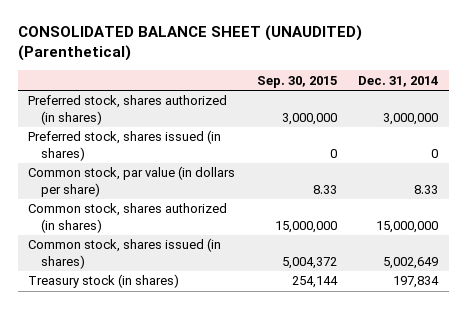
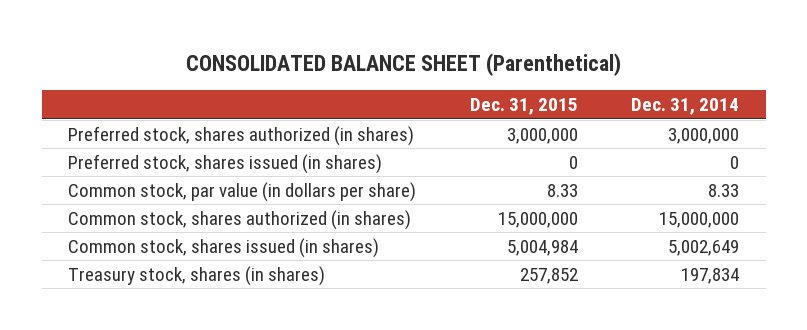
[17,25,362,62] CONSOLIDATED BALANCE SHEET (UNAUDITED) (Parenthetical) -> [185,53,621,77] CONSOLIDATED BALANCE SHEET (Parenthetical)
[256,75,337,88] Sep. 30, 2015 -> none
none -> [469,98,578,116] Dec. 31, 2015
[28,274,180,289] Treasury stock (in shares) -> [68,265,326,286] Treasury stock, shares (in shares)

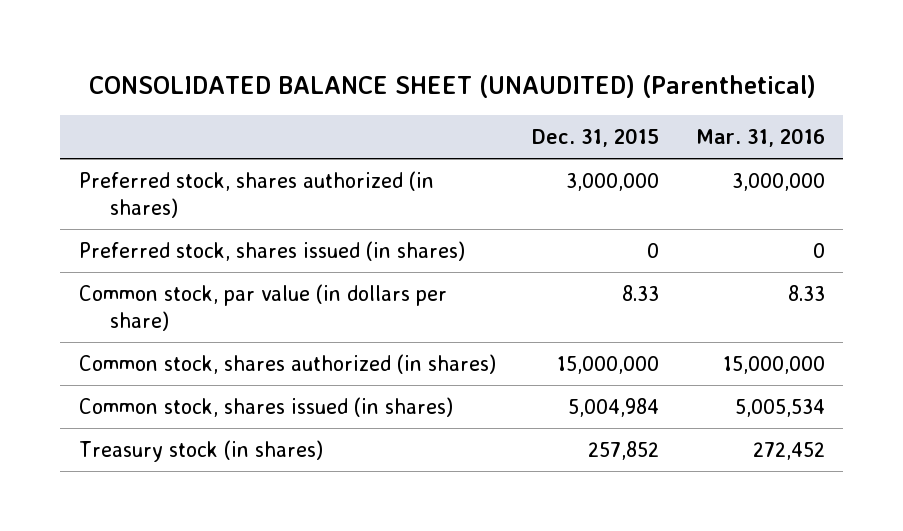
[185,53,621,77] CONSOLIDATED BALANCE SHEET (Parenthetical) -> [88,74,816,98] CONSOLIDATED BALANCE SHEET (UNAUDITED) (Parenthetical)
[631,98,740,116] Dec. 31, 2014 -> none
none -> [695,128,825,148] Mar. 31, 2016
[68,265,326,286] Treasury stock, shares (in shares) -> [78,439,323,462] Treasury stock (in shares)

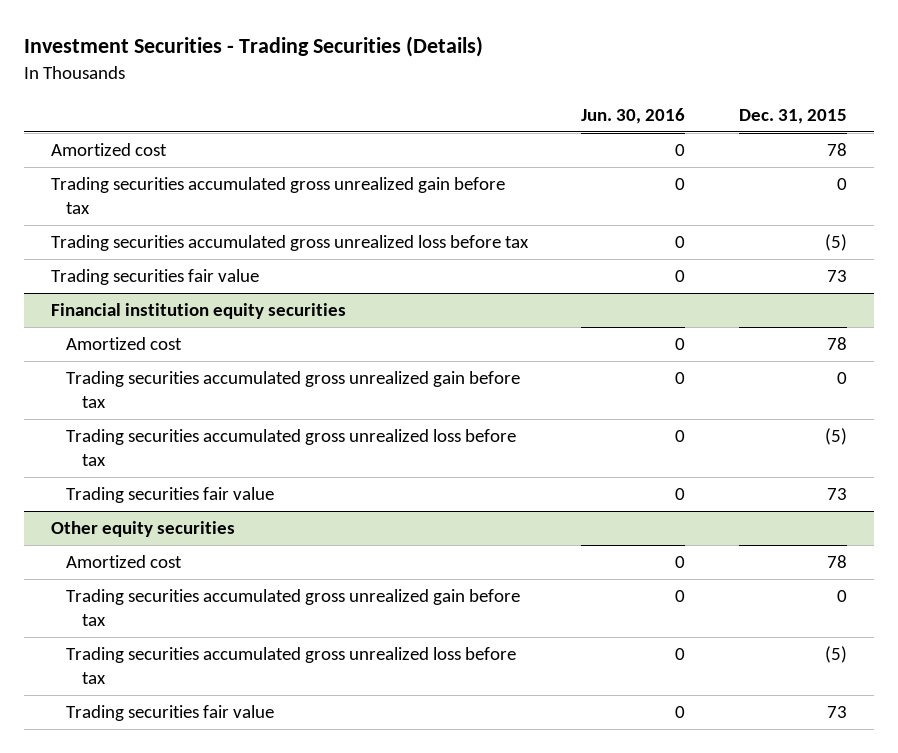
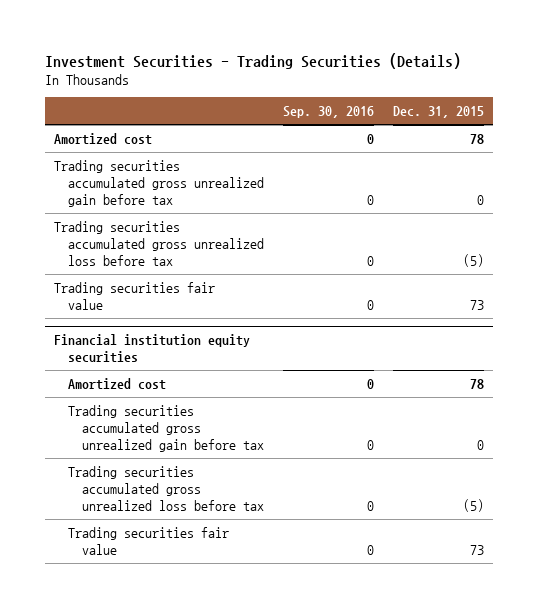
[581,107,686,124] Jun. 30, 2016 -> none
none -> [283,105,375,118] Sep. 30, 2016
[50,521,235,538] Other equity securities -> none
[66,555,183,569] Amortized cost -> none
[66,589,521,627] Trading securities accumulated gross unrealized gain before tax -> none
[66,647,517,685] Trading securities accumulated gross unrealized loss before tax -> none
[66,705,275,722] Trading securities fair value -> none

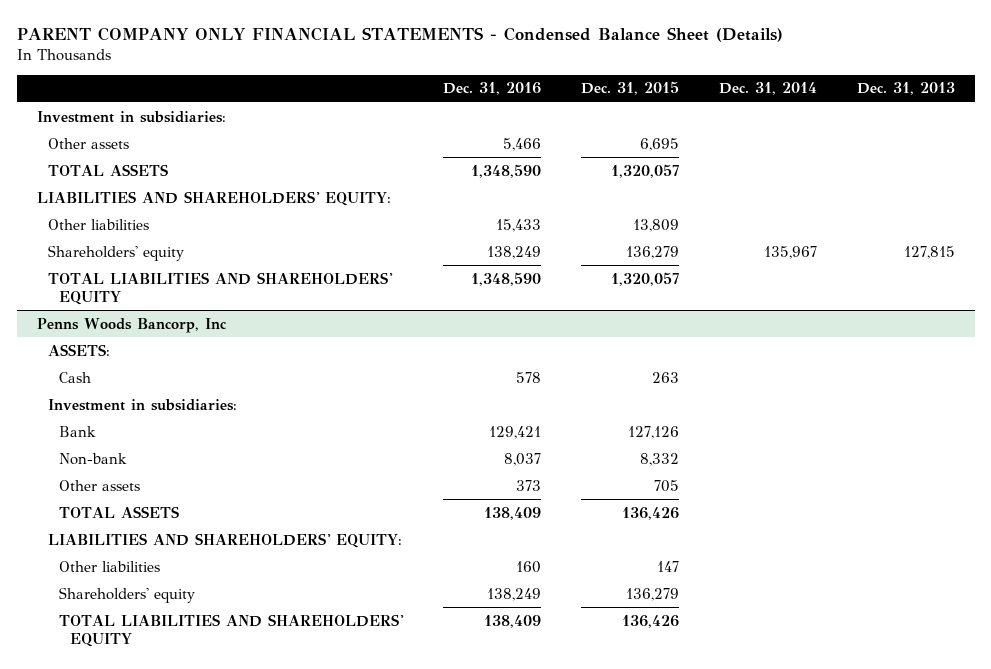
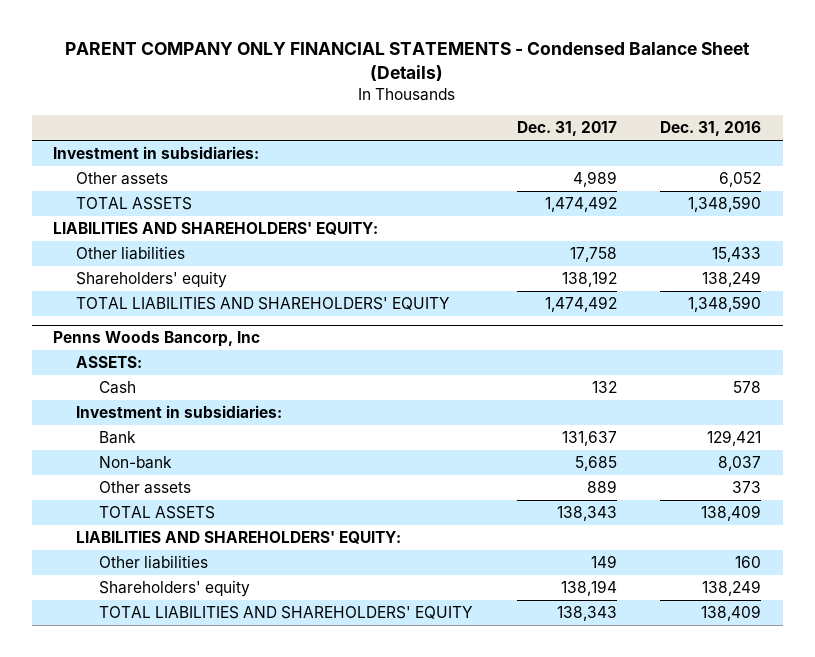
[580,81,679,96] Dec. 31, 2015 -> none
[718,82,817,96] Dec. 31, 2014 -> none
[856,82,955,96] Dec. 31, 2013 -> none
none -> [516,121,617,137] Dec. 31, 2017
[503,137,542,151] 5,466 -> [719,172,762,188] 6,052

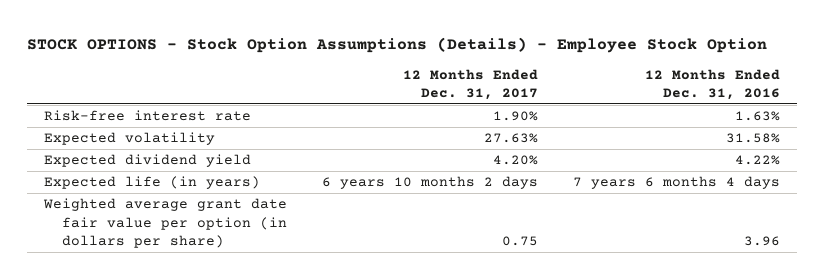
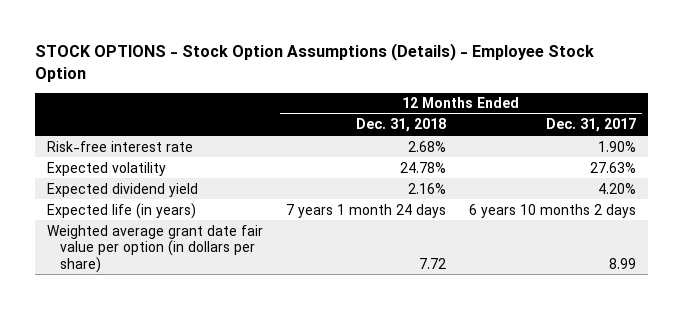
[644,68,780,100] 12 Months Ended Dec. 31, 2016 -> none
none -> [355,118,446,133] Dec. 31, 2018
[501,235,538,246] 0.75 -> [608,257,636,269] 8.99

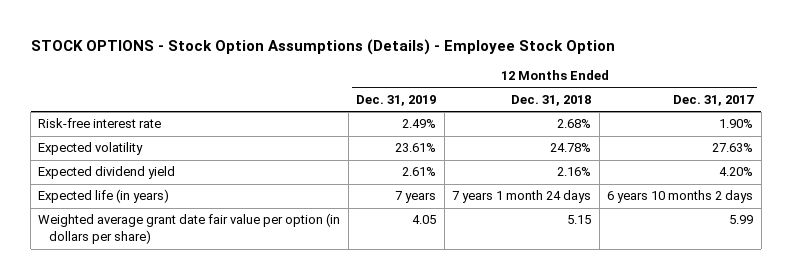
none -> [356,94,437,106] Dec. 31, 2019
[418,257,446,269] 7.72 -> [567,215,592,225] 5.15
[608,257,636,269] 8.99 -> [729,215,754,225] 5.99

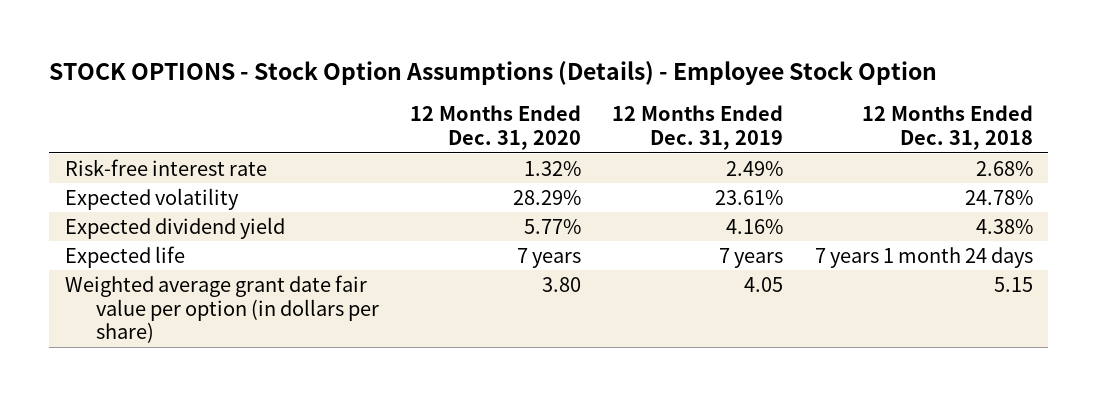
[673,94,755,106] Dec. 31, 2017 -> none
none -> [409,105,581,151] 12 Months Ended Dec. 31, 2020
[402,167,437,177] 2.61% -> [726,218,784,234] 4.16%
[557,167,592,177] 2.16% -> [975,218,1033,234] 4.38%
[38,189,170,204] Expected life (in years) -> [64,245,185,268] Expected life

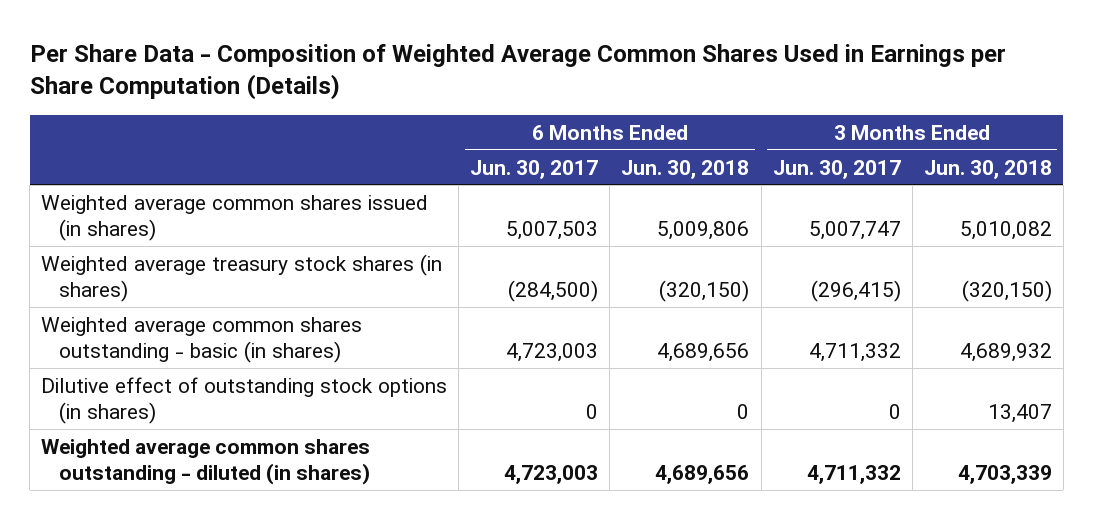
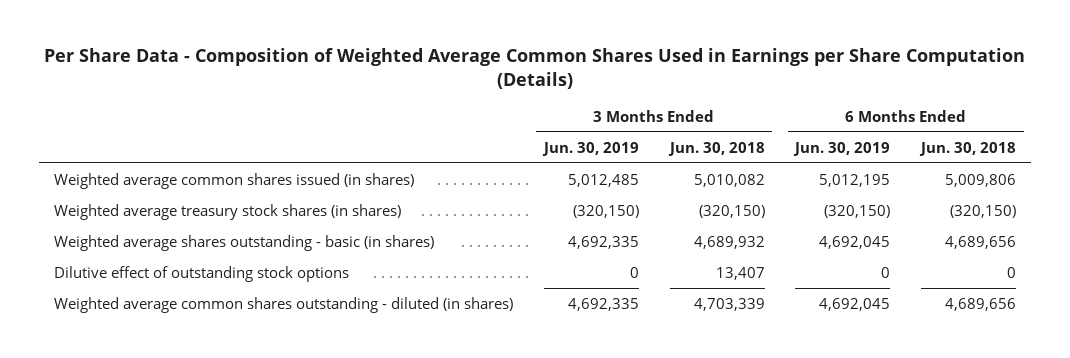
[470,159,599,179] Jun. 30, 2017 -> none
[772,159,901,179] Jun. 30, 2017 -> none
none -> [541,141,639,156] Jun. 30, 2019
none -> [793,141,891,156] Jun. 30, 2019
[41,316,363,364] Weighted average common shares outstanding - basic (in shares) -> [54,234,435,251] Weighted average shares outstanding - basic (in shares)
[41,376,448,425] Dilutive effect of outstanding stock options (in shares) -> [54,265,350,282] Dilutive effect of outstanding stock options

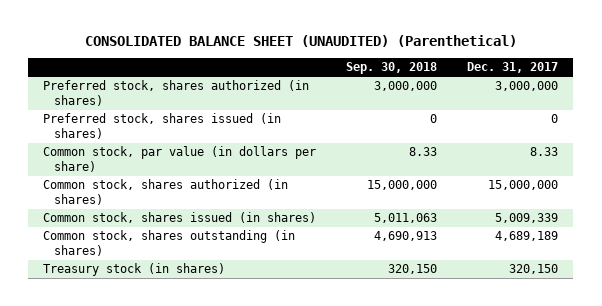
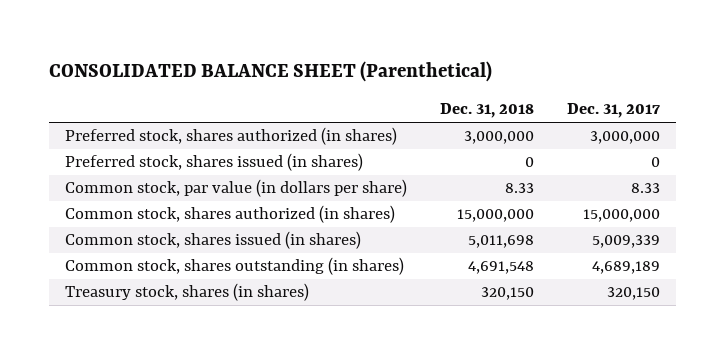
[84,35,517,48] CONSOLIDATED BALANCE SHEET (UNAUDITED) (Parenthetical) -> [48,61,492,83] CONSOLIDATED BALANCE SHEET (Parenthetical)
[346,62,438,75] Sep. 30, 2018 -> none
none -> [440,103,535,119] Dec. 31, 2018
[43,263,226,277] Treasury stock (in shares) -> [65,283,310,302] Treasury stock, shares (in shares)

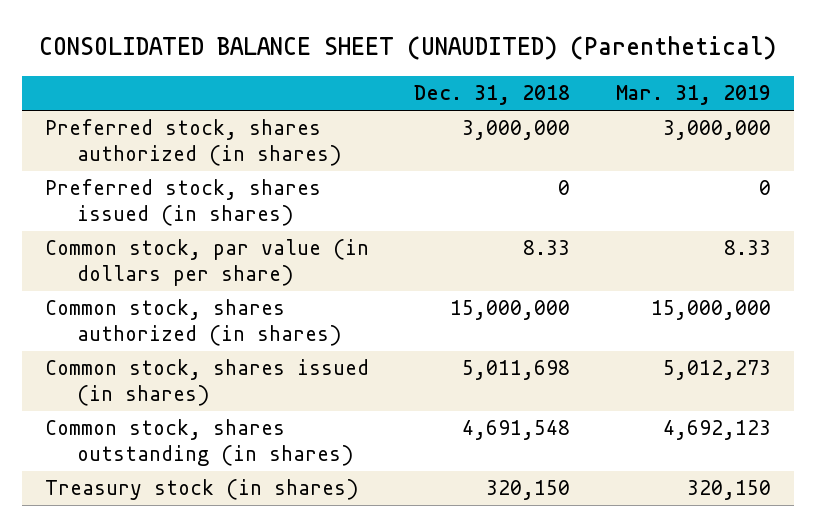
[48,61,492,83] CONSOLIDATED BALANCE SHEET (Parenthetical) -> [38,35,776,60] CONSOLIDATED BALANCE SHEET (UNAUDITED) (Parenthetical)
[567,103,661,119] Dec. 31, 2017 -> none
none -> [615,85,771,106] Mar. 31, 2019
[65,283,310,302] Treasury stock, shares (in shares) -> [44,479,359,501] Treasury stock (in shares)

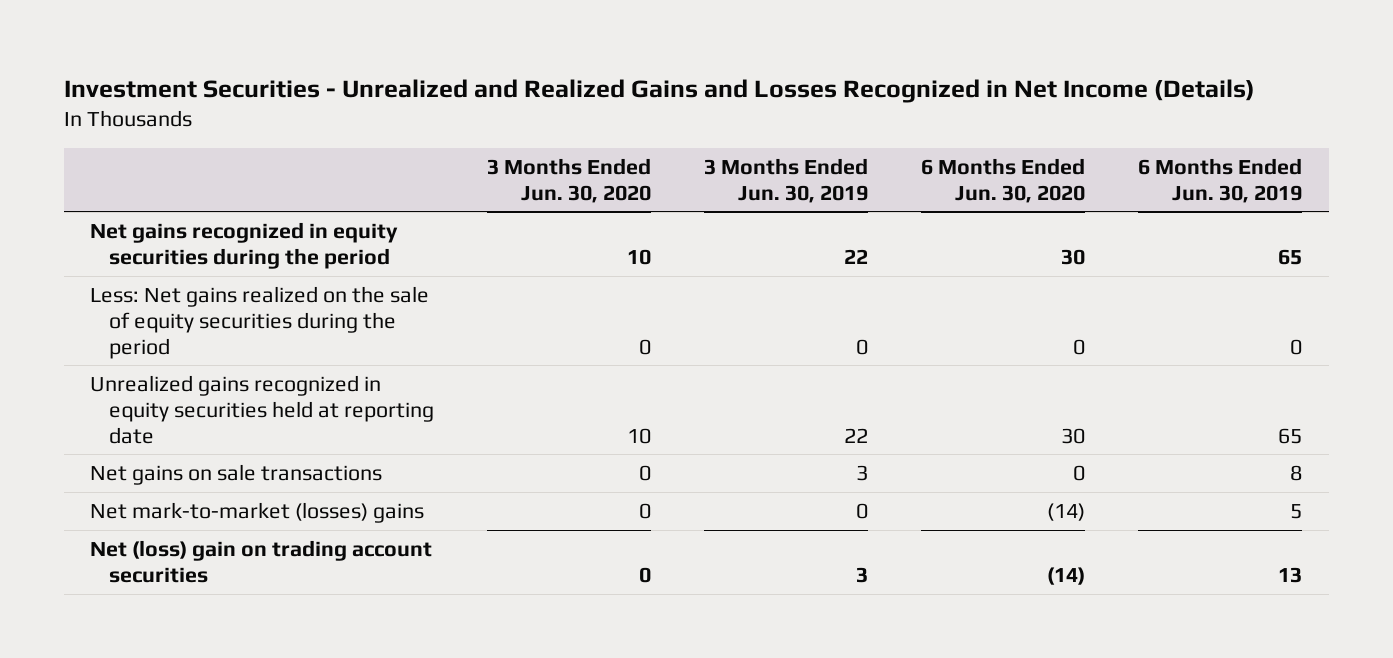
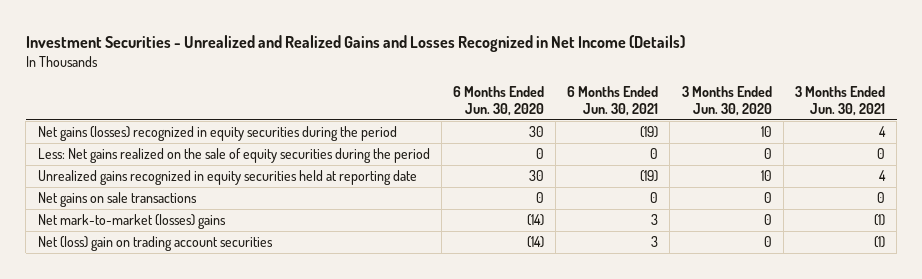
[704,157,869,203] 3 Months Ended Jun. 30, 2019 -> none
[1138,157,1303,203] 6 Months Ended Jun. 30, 2019 -> none
none -> [567,86,659,117] 6 Months Ended Jun. 30, 2021
none -> [794,86,885,117] 3 Months Ended Jun. 30, 2021
[90,221,399,269] Net gains recognized in equity securities during the period -> [37,125,397,141] Net gains (losses) recognized in equity securities during the period

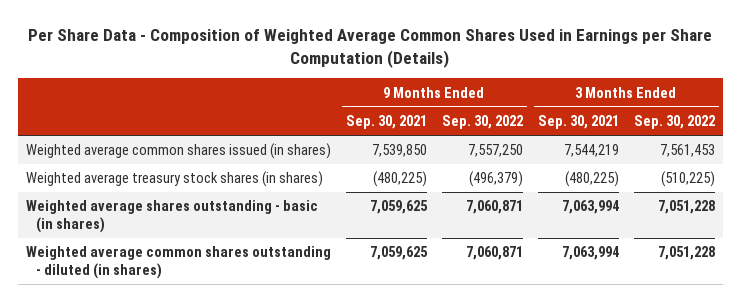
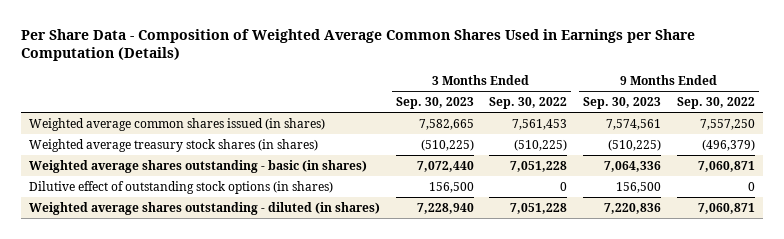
[345,114,427,129] Sep. 30, 2021 -> none
[537,114,619,129] Sep. 30, 2021 -> none
none -> [395,97,474,110] Sep. 30, 2023
none -> [582,97,661,110] Sep. 30, 2023
none -> [28,180,333,194] Dilutive effect of outstanding stock options (in shares)
[25,246,331,279] Weighted average common shares outstanding - diluted (in shares) -> [28,201,380,215] Weighted average shares outstanding - diluted (in shares)

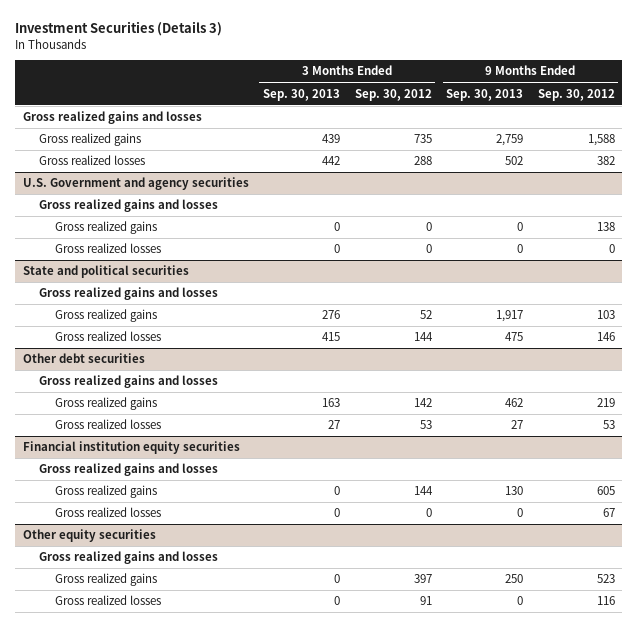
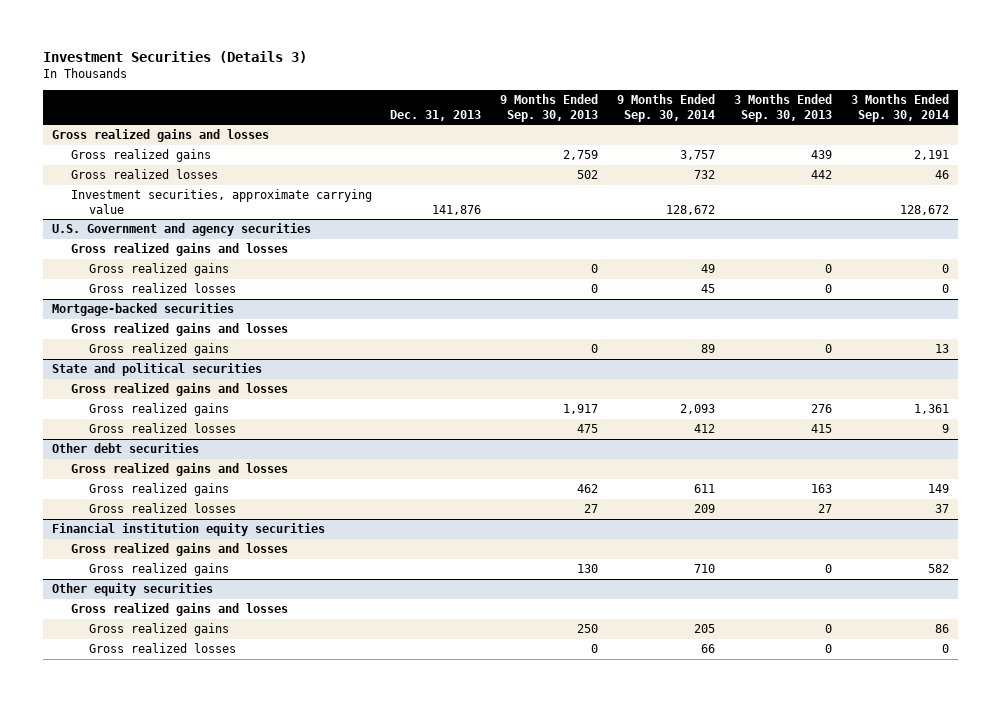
[354,88,432,101] Sep. 30, 2012 -> none
[537,88,615,101] Sep. 30, 2012 -> none
none -> [390,109,482,121] Dec. 31, 2013
none -> [617,94,716,122] 9 Months Ended Sep. 30, 2014
none -> [850,94,949,122] 3 Months Ended Sep. 30, 2014
none -> [70,189,372,214] Investment securities, approximate carrying value
none -> [52,303,235,317] Mortgage-backed securities
none -> [70,323,288,337] Gross realized gains and losses
none -> [89,343,230,357] Gross realized gains
[55,507,162,518] Gross realized losses -> none

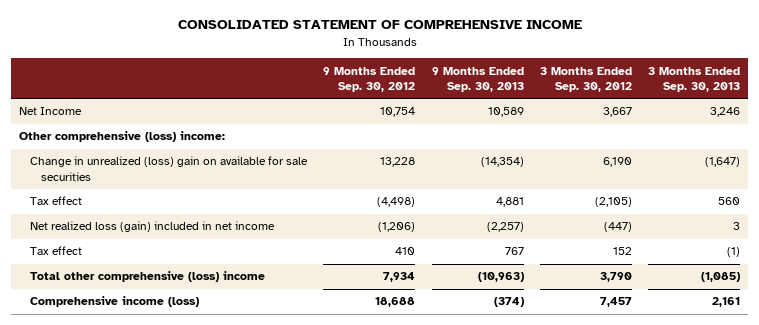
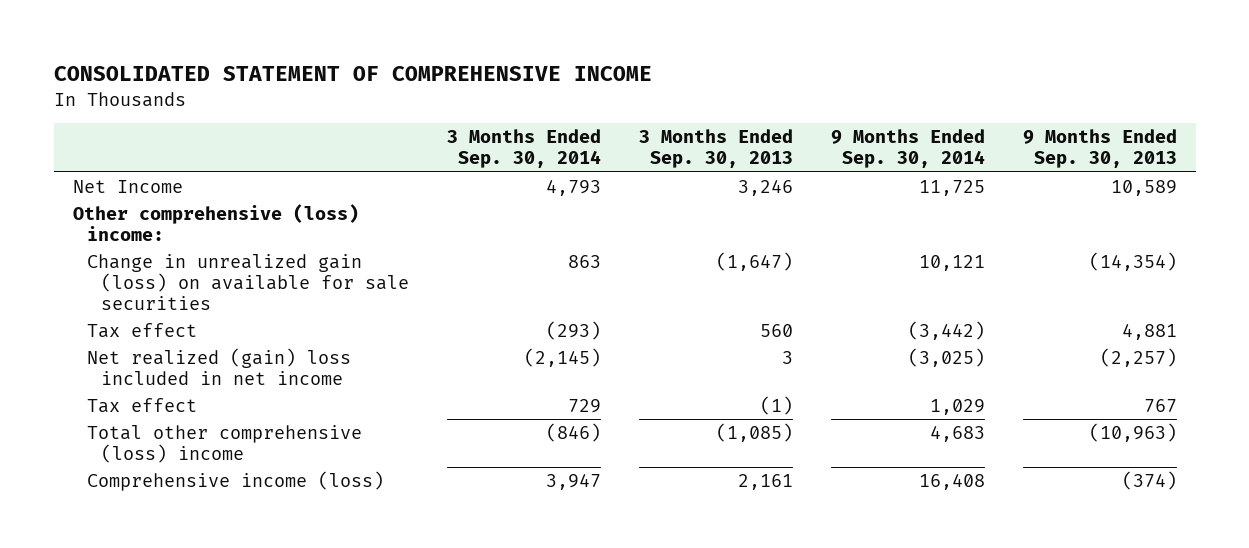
[323,66,416,93] 9 Months Ended Sep. 30, 2012 -> none
[539,66,632,93] 3 Months Ended Sep. 30, 2012 -> none
none -> [447,129,602,169] 3 Months Ended Sep. 30, 2014
none -> [830,129,985,169] 9 Months Ended Sep. 30, 2014
[29,156,308,181] Change in unrealized (loss) gain on available for sale securities -> [86,253,410,311] Change in unrealized gain (loss) on available for sale securities
[29,221,275,233] Net realized loss (gain) included in net income -> [86,347,351,385] Net realized (gain) loss included in net income

